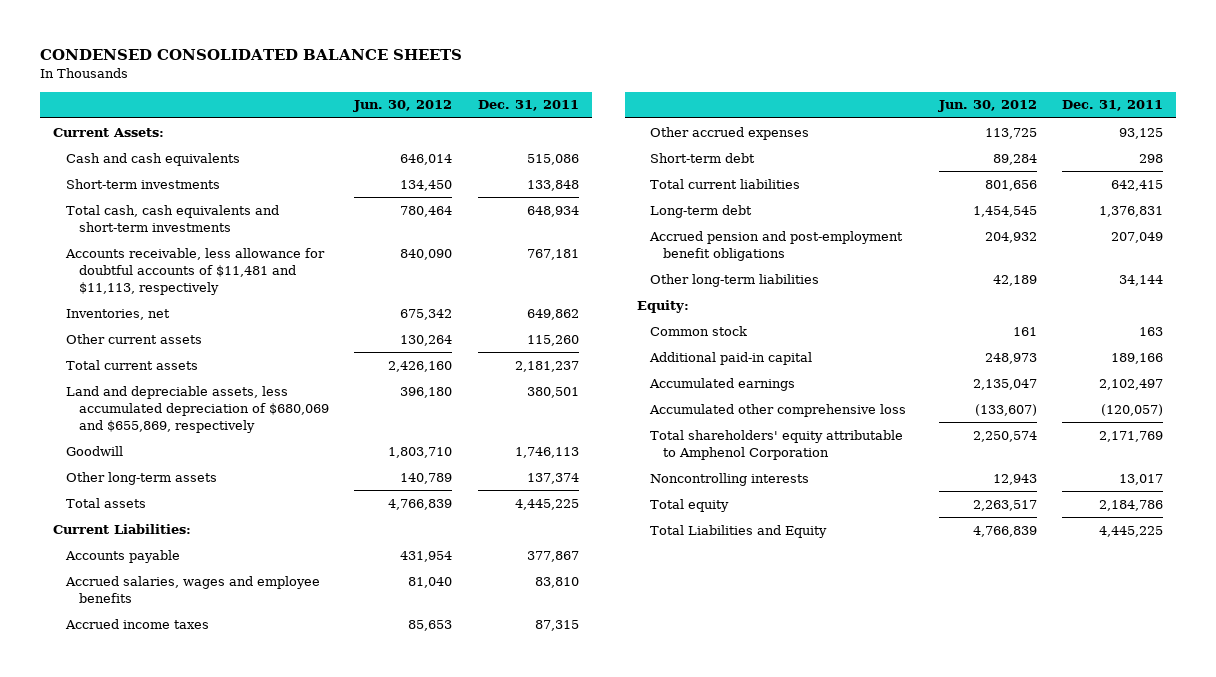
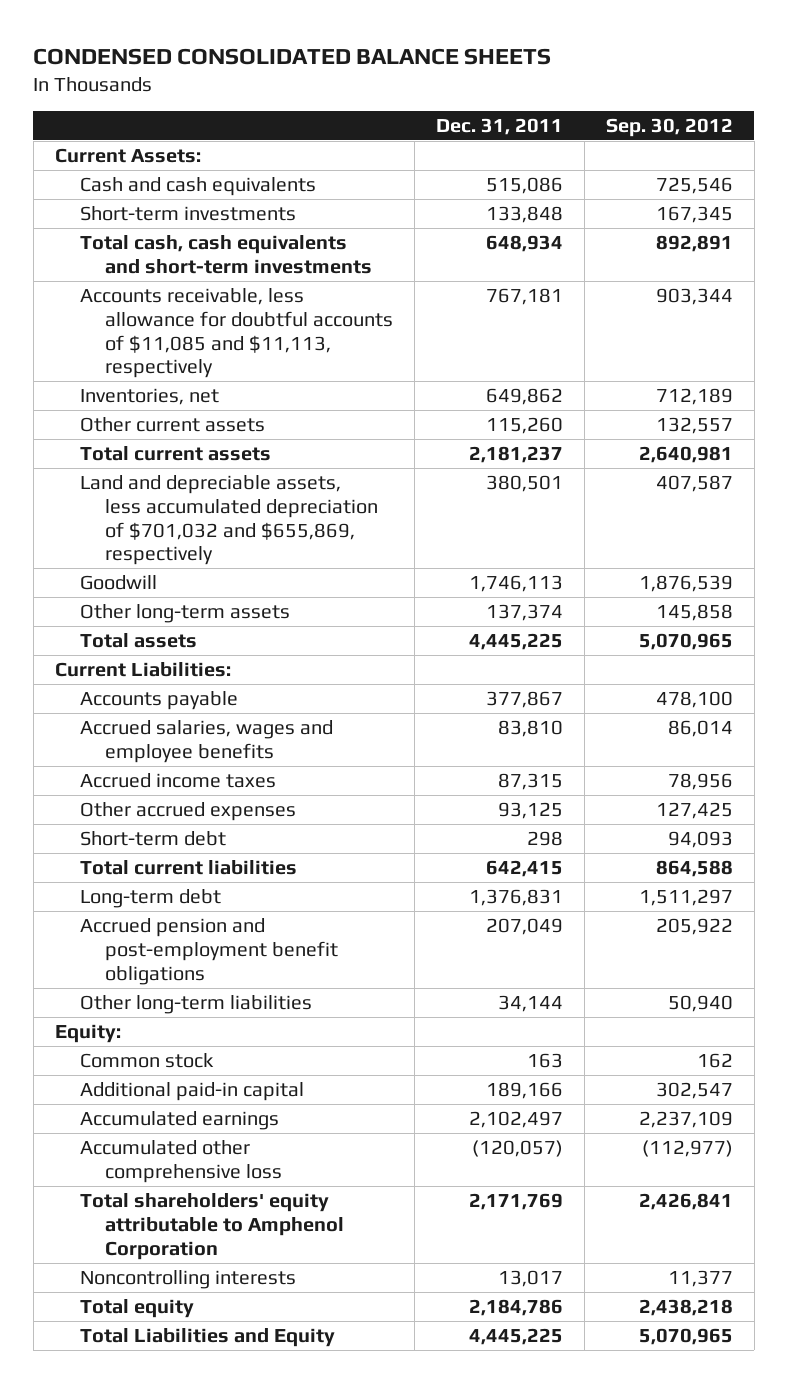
[353,100,453,113] Jun. 30, 2012 -> none
none -> [605,117,733,137] Sep. 30, 2012
[64,247,325,295] Accounts receivable, less allowance for doubtful accounts of $11,481 and $11,113, respectively -> [79,287,393,379] Accounts receivable, less allowance for doubtful accounts of $11,085 and $11,113, respectively
[65,385,329,433] Land and depreciable assets, less accumulated depreciation of $680,069 and $655,869, respectively -> [79,474,378,566] Land and depreciable assets, less accumulated depreciation of $701,032 and $655,869, respectively

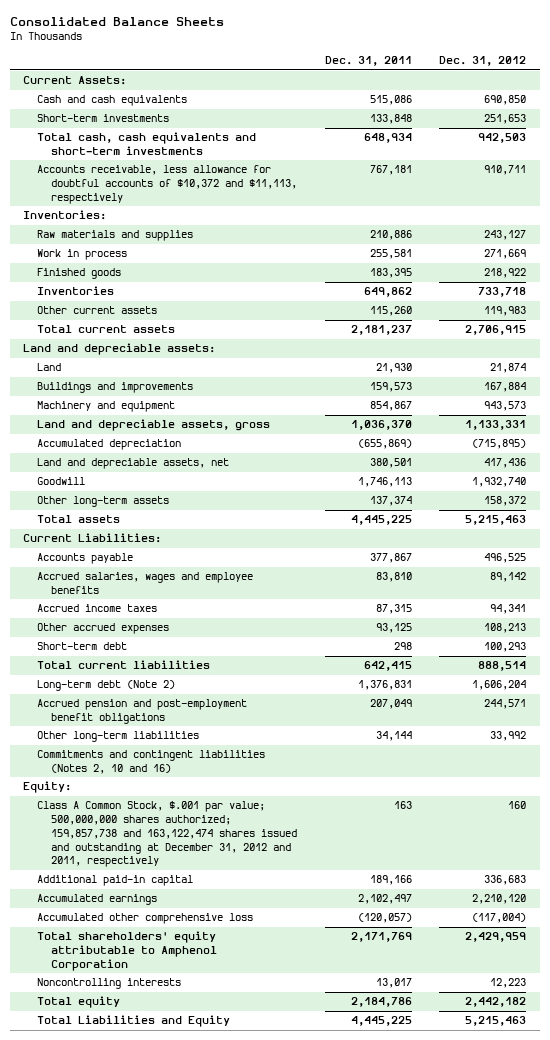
[33,48,552,66] CONDENSED CONSOLIDATED BALANCE SHEETS -> [9,17,224,27] Consolidated Balance Sheets
[605,117,733,137] Sep. 30, 2012 -> none
none -> [439,56,527,67] Dec. 31, 2012
[79,287,393,379] Accounts receivable, less allowance for doubtful accounts of $11,085 and $11,113, respectively -> [37,165,297,204] Accounts receivable, less allowance for doubtful accounts of $10,372 and $11,113, respectively
none -> [23,210,107,221] Inventories:
none -> [37,230,194,242] Raw materials and supplies
none -> [37,249,128,261] Work in process
none -> [37,268,122,280] Finished goods
[79,387,219,405] Inventories, net -> [37,286,115,296] Inventories
none -> [23,343,216,356] Land and depreciable assets:
none -> [37,363,62,372] Land
none -> [37,382,194,394] Buildings and improvements
none -> [37,401,176,413] Machinery and equipment
none -> [37,419,271,432] Land and depreciable assets, gross
none -> [37,439,182,451] Accumulated depreciation
[79,474,378,566] Land and depreciable assets, less accumulated depreciation of $701,032 and $655,869, respectively -> [37,458,230,470] Land and depreciable assets, net
[79,888,221,908] Long-term debt -> [37,680,176,692] Long-term debt (Note 2)
none -> [37,750,266,775] Commitments and contingent liabilities (Notes 2, 10 and 16)
[79,1052,214,1068] Common stock -> [37,801,297,868] Class A Common Stock, $.001 par value; 500,000,000 shares authorized; 159,857,738 and 163,122,474 shares issued and outstanding at December 31, 2012 and 2011, respectively

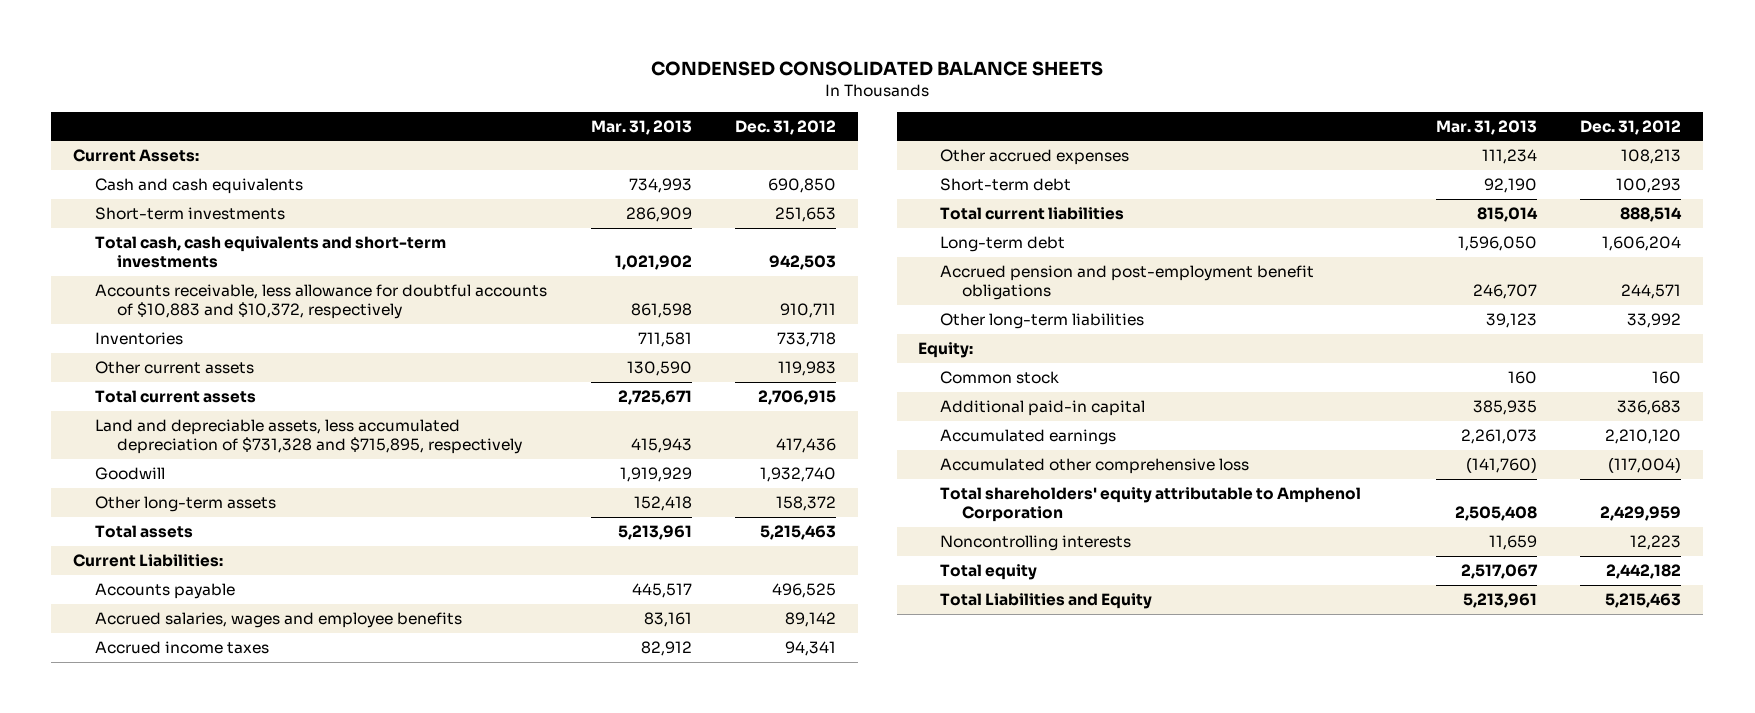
[9,17,224,27] Consolidated Balance Sheets -> [651,61,1104,77] CONDENSED CONSOLIDATED BALANCE SHEETS
[324,56,412,67] Dec. 31, 2011 -> none
none -> [590,119,692,135] Mar. 31, 2013
[23,210,107,221] Inventories: -> none
[37,230,194,242] Raw materials and supplies -> none
[37,249,128,261] Work in process -> none
[37,268,122,280] Finished goods -> none
[37,165,297,204] Accounts receivable, less allowance for doubtful accounts of $10,372 and $11,113, respectively -> [95,284,548,320] Accounts receivable, less allowance for doubtful accounts of $10,883 and $10,372, respectively
[23,343,216,356] Land and depreciable assets: -> none
[37,363,62,372] Land -> none
[37,382,194,394] Buildings and improvements -> none
[37,401,176,413] Machinery and equipment -> none
[37,419,271,432] Land and depreciable assets, gross -> none
[37,439,182,451] Accumulated depreciation -> none
[37,458,230,470] Land and depreciable assets, net -> [95,419,523,455] Land and depreciable assets, less accumulated depreciation of $731,328 and $715,895, respectively
[37,680,176,692] Long-term debt (Note 2) -> [940,236,1066,253] Long-term debt
[37,750,266,775] Commitments and contingent liabilities (Notes 2, 10 and 16) -> none
[37,801,297,868] Class A Common Stock, $.001 par value; 500,000,000 shares authorized; 159,857,738 and 163,122,474 shares issued and outstanding at December 31, 2012 and 2011, respectively -> [940,371,1060,385] Common stock

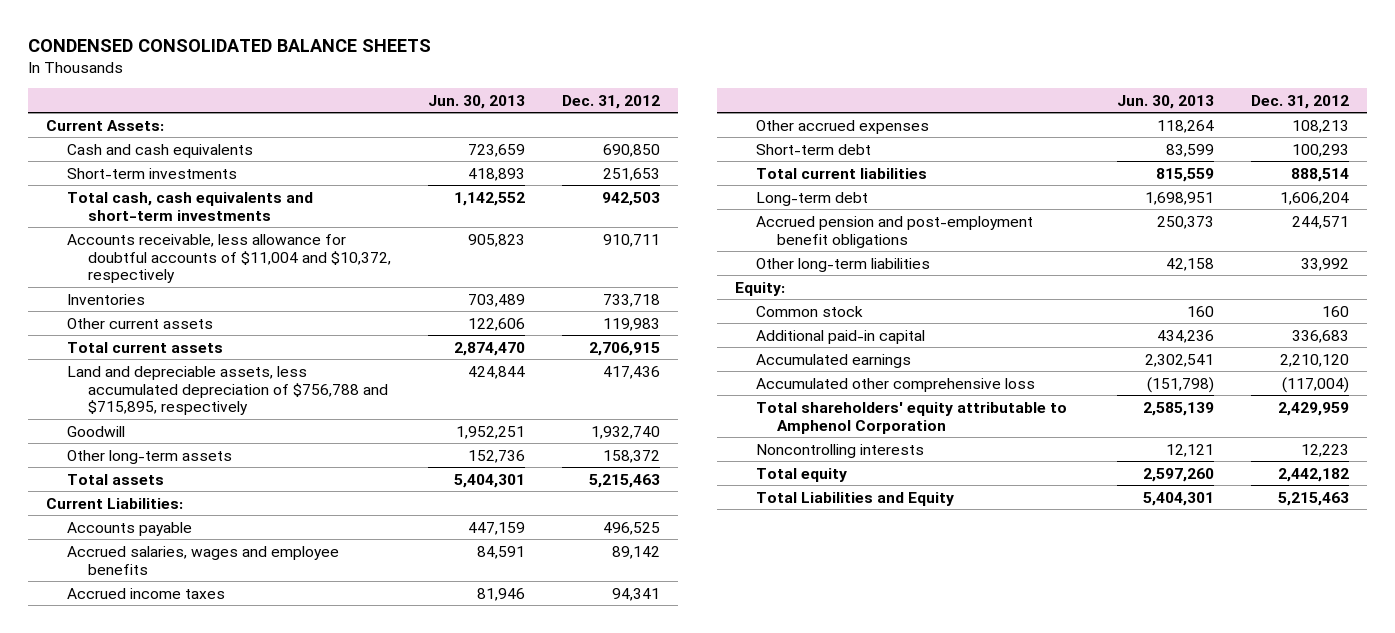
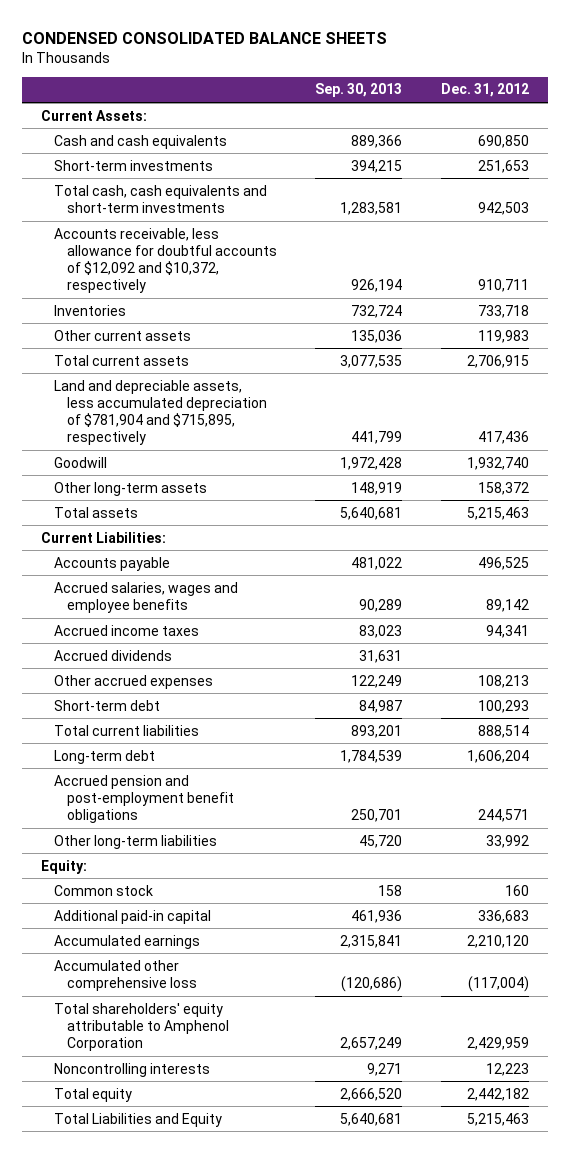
[427,94,525,109] Jun. 30, 2013 -> none
none -> [315,83,403,98] Sep. 30, 2013
[67,233,392,284] Accounts receivable, less allowance for doubtful accounts of $11,004 and $10,372, respectively -> [54,227,278,294] Accounts receivable, less allowance for doubtful accounts of $12,092 and $10,372, respectively
[67,365,389,416] Land and depreciable assets, less accumulated depreciation of $756,788 and $715,895, respectively -> [54,379,268,446] Land and depreciable assets, less accumulated depreciation of $781,904 and $715,895, respectively
none -> [54,649,173,661] Accrued dividends

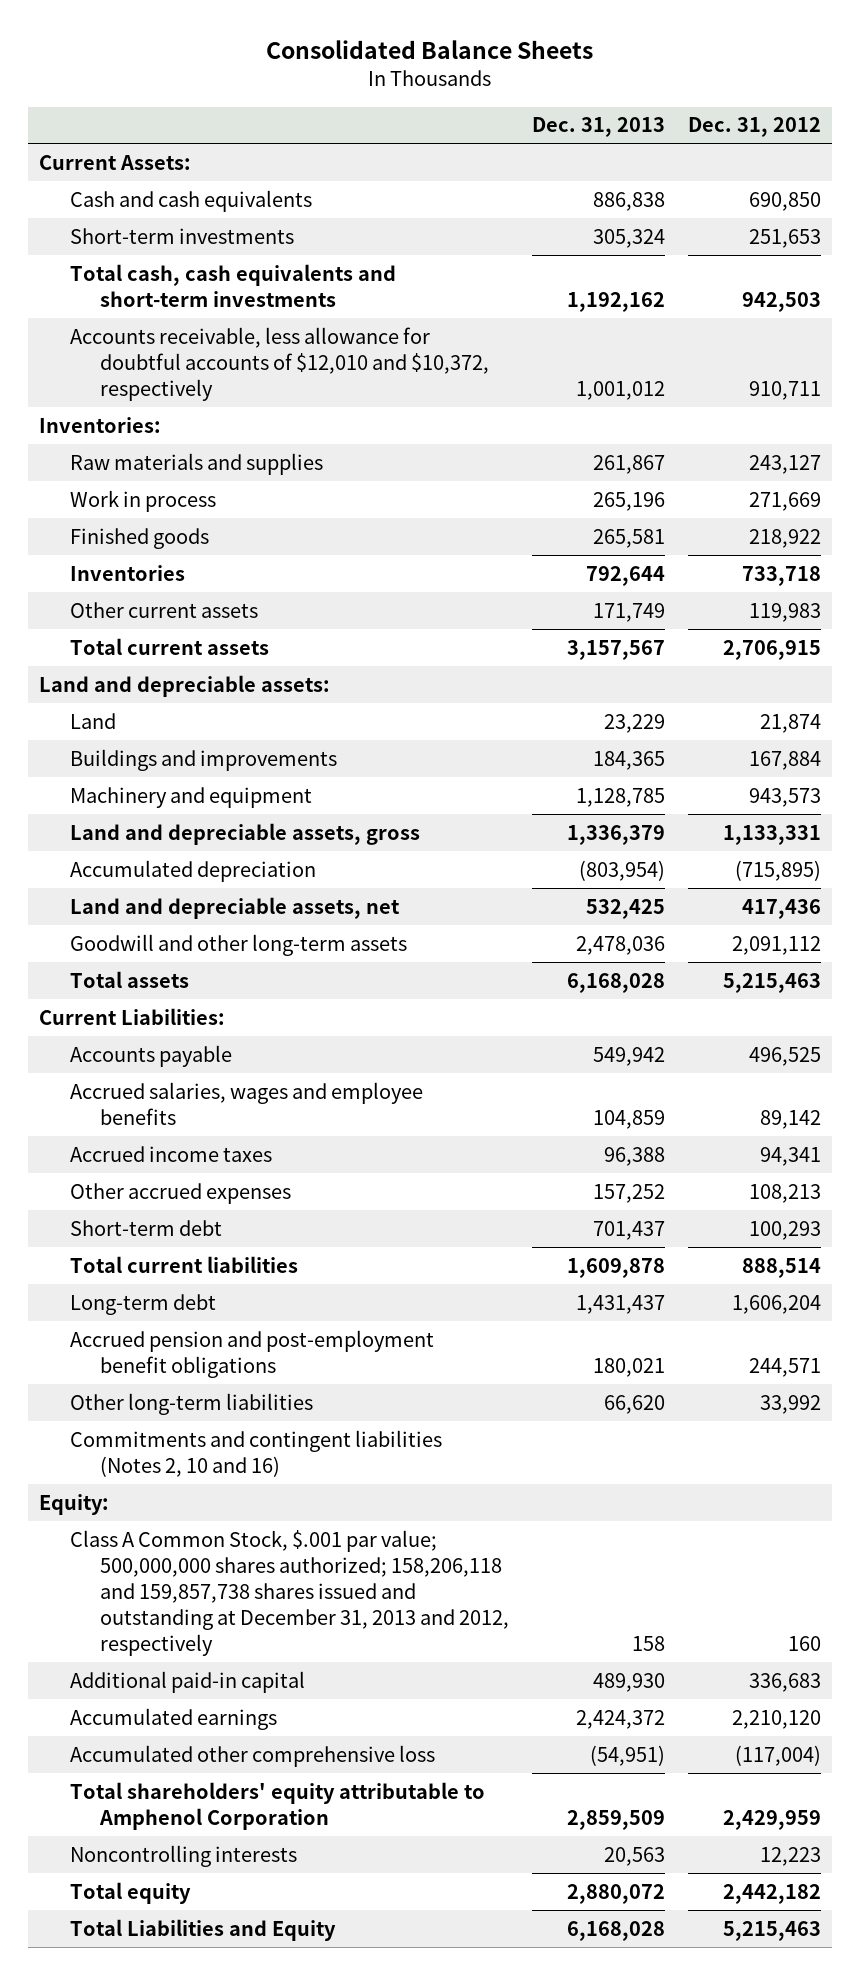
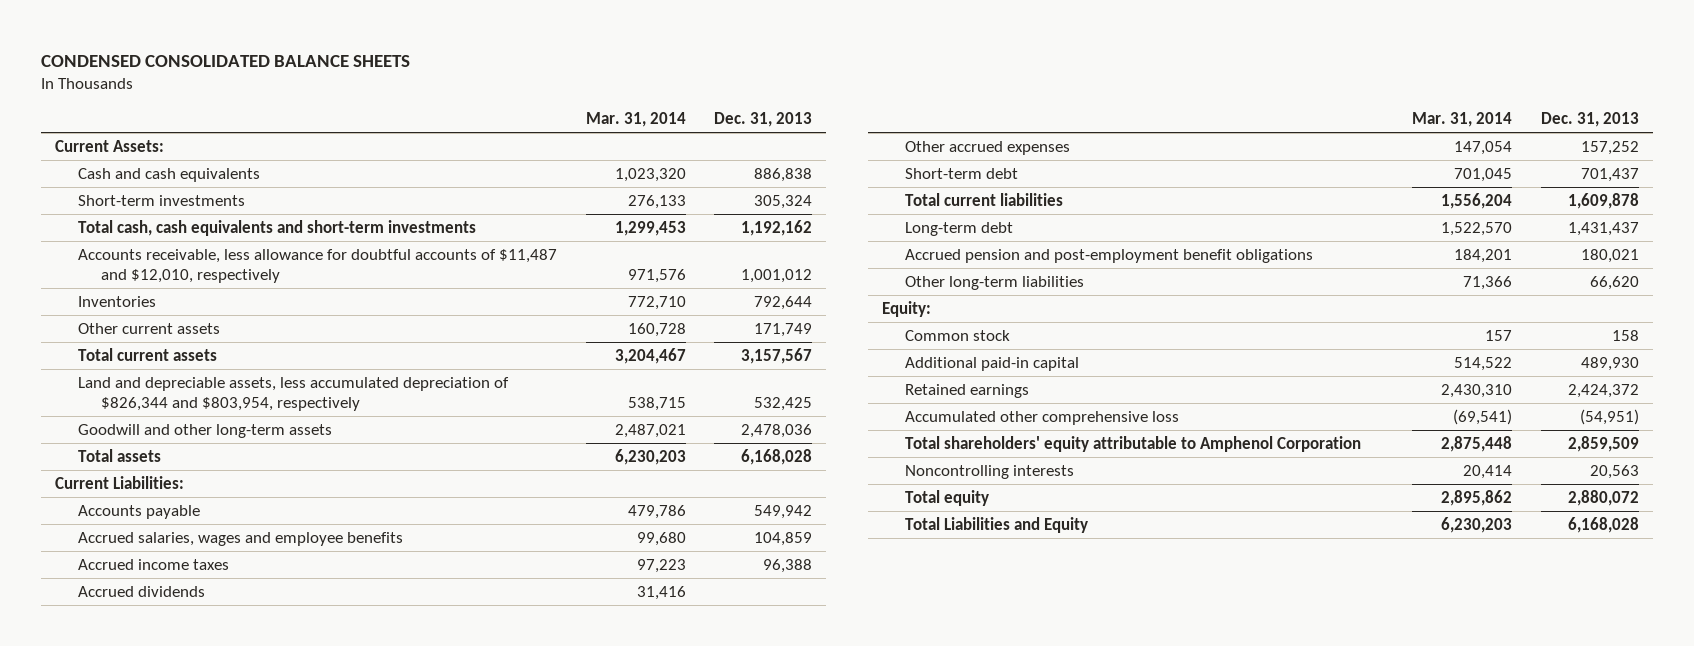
[266,40,594,60] Consolidated Balance Sheets -> [41,54,411,67] CONDENSED CONSOLIDATED BALANCE SHEETS
[687,117,821,138] Dec. 31, 2012 -> none
none -> [585,112,686,128] Mar. 31, 2014
[39,416,162,433] Inventories: -> none
[69,452,323,475] Raw materials and supplies -> none
[69,489,216,512] Work in process -> none
[69,527,209,549] Finished goods -> none
[69,326,490,402] Accounts receivable, less allowance for doubtful accounts of $12,010 and $10,372, respectively -> [78,248,558,283] Accounts receivable, less allowance for doubtful accounts of $11,487 and $12,010, respectively
[39,674,331,697] Land and depreciable assets: -> none
[69,712,116,729] Land -> none
[69,748,337,771] Buildings and improvements -> none
[69,786,312,808] Machinery and equipment -> none
[69,822,420,845] Land and depreciable assets, gross -> none
[69,859,316,882] Accumulated depreciation -> none
[69,896,400,919] Land and depreciable assets, net -> [78,376,510,411] Land and depreciable assets, less accumulated depreciation of $826,344 and $803,954, respectively
none -> [78,585,206,597] Accrued dividends
[69,1429,442,1477] Commitments and contingent liabilities (Notes 2, 10 and 16) -> none
[69,1529,510,1657] Class A Common Stock, $.001 par value; 500,000,000 shares authorized; 158,206,118 and 159,857,738 shares issued and outstanding at December 31, 2013 and 2012, respectively -> [905,329,1011,341] Common stock
[69,1707,277,1730] Accumulated earnings -> [905,383,1030,398] Retained earnings

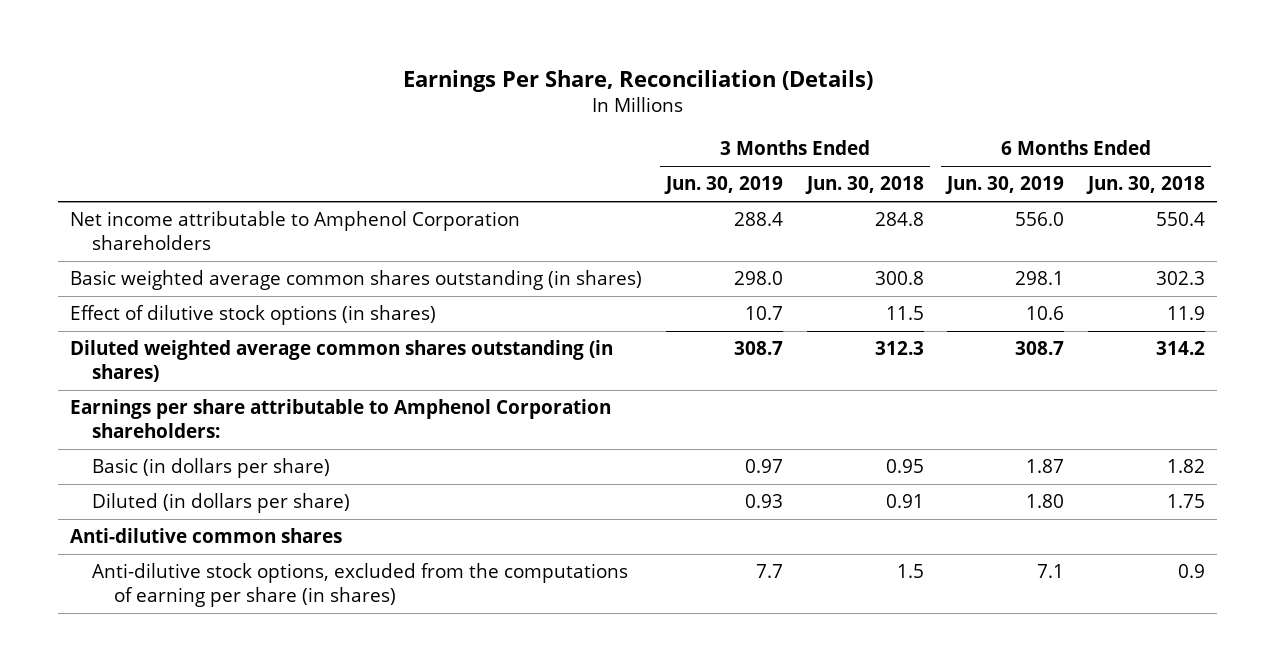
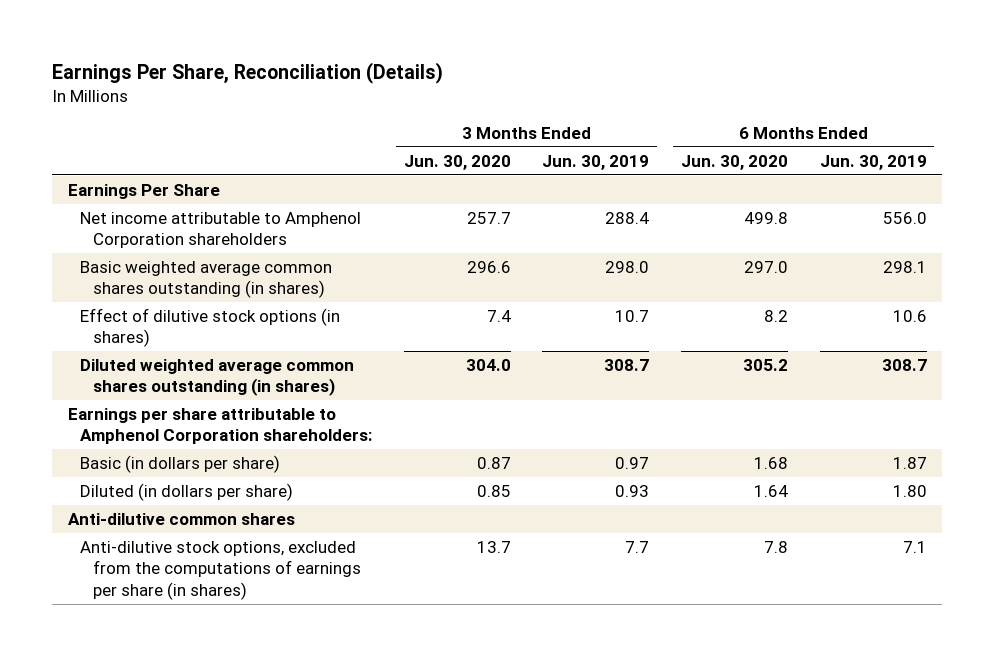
[804,176,924,195] Jun. 30, 2018 -> none
[1086,176,1206,195] Jun. 30, 2018 -> none
none -> [403,154,511,170] Jun. 30, 2020
none -> [681,154,789,170] Jun. 30, 2020
none -> [67,184,220,200] Earnings Per Share
[91,563,628,608] Anti-dilutive stock options, excluded from the computations of earning per share (in shares) -> [80,541,362,600] Anti-dilutive stock options, excluded from the computations of earnings per share (in shares)

